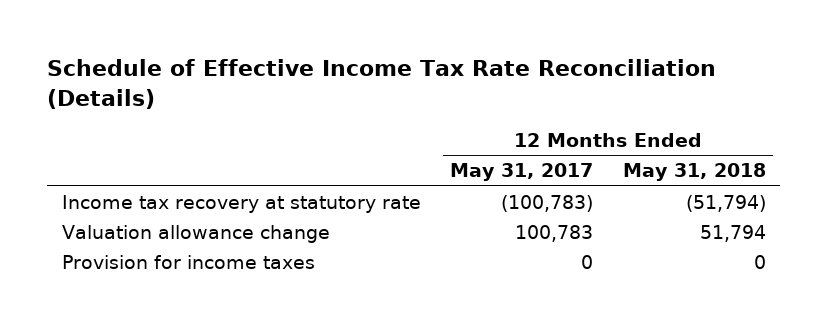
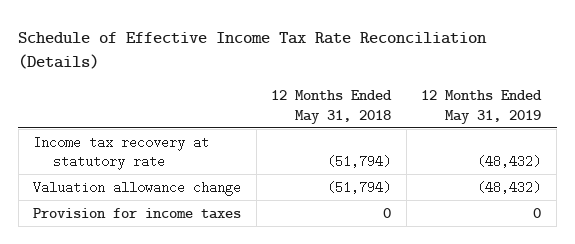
[450,163,594,182] May 31, 2017 -> none
none -> [421,90,543,124] 12 Months Ended May 31, 2019
[699,225,766,243] 51,794 -> [327,180,392,194] (51,794)

